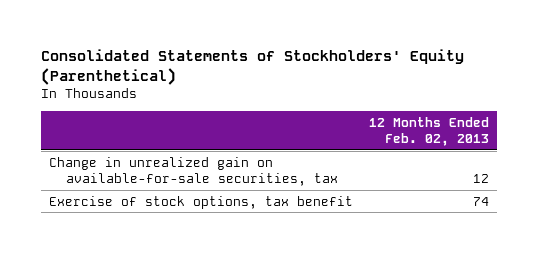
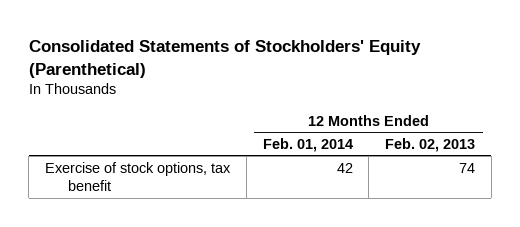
none -> [262,137,353,152] Feb. 01, 2014
[48,156,339,186] Change in unrealized gain on available-for-sale securities, tax -> none

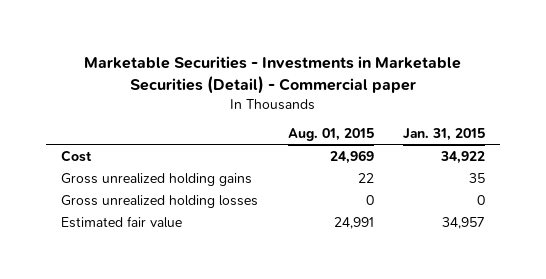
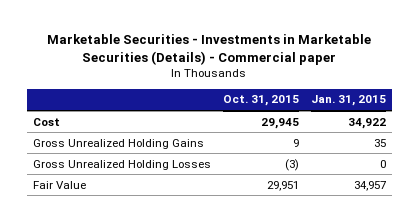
[84,55,462,94] Marketable Securities - Investments in Marketable Securities (Detail) - Commercial paper -> [47,34,372,66] Marketable Securities - Investments in Marketable Securities (Details) - Commercial paper
[287,128,374,142] Aug. 01, 2015 -> none
none -> [222,95,299,107] Oct. 31, 2015
[61,172,253,186] Gross unrealized holding gains -> [32,138,204,149] Gross Unrealized Holding Gains
[61,194,259,208] Gross unrealized holding losses -> [32,159,211,170] Gross Unrealized Holding Losses
[61,215,183,228] Estimated fair value -> [32,180,86,189] Fair Value

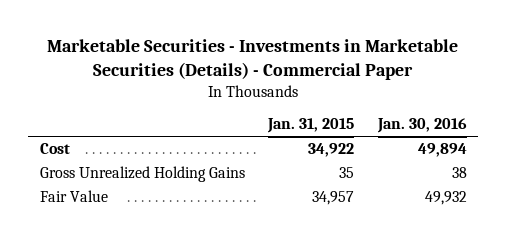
[47,34,372,66] Marketable Securities - Investments in Marketable Securities (Details) - Commercial paper -> [47,39,459,80] Marketable Securities - Investments in Marketable Securities (Details) - Commercial Paper
[222,95,299,107] Oct. 31, 2015 -> none
none -> [376,118,467,134] Jan. 30, 2016
[32,159,211,170] Gross Unrealized Holding Losses -> none

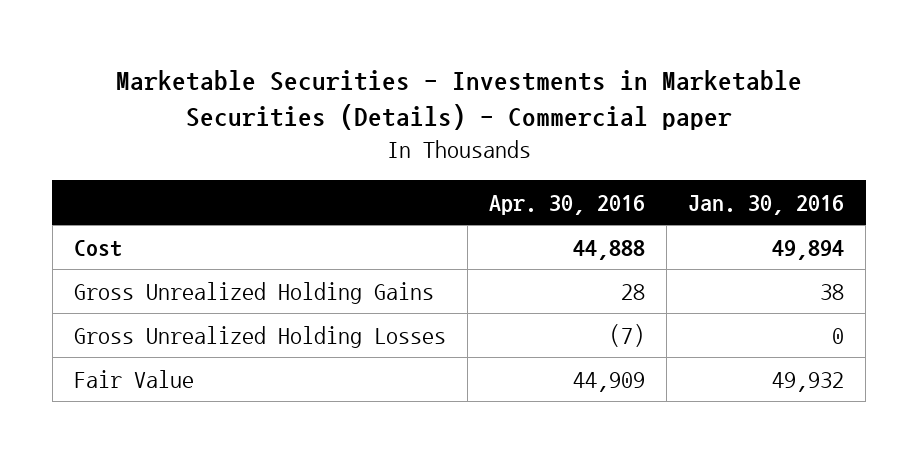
[47,39,459,80] Marketable Securities - Investments in Marketable Securities (Details) - Commercial Paper -> [116,69,803,131] Marketable Securities - Investments in Marketable Securities (Details) - Commercial paper
[267,118,355,134] Jan. 31, 2015 -> none
none -> [489,194,646,215] Apr. 30, 2016
none -> [73,325,446,348] Gross Unrealized Holding Losses

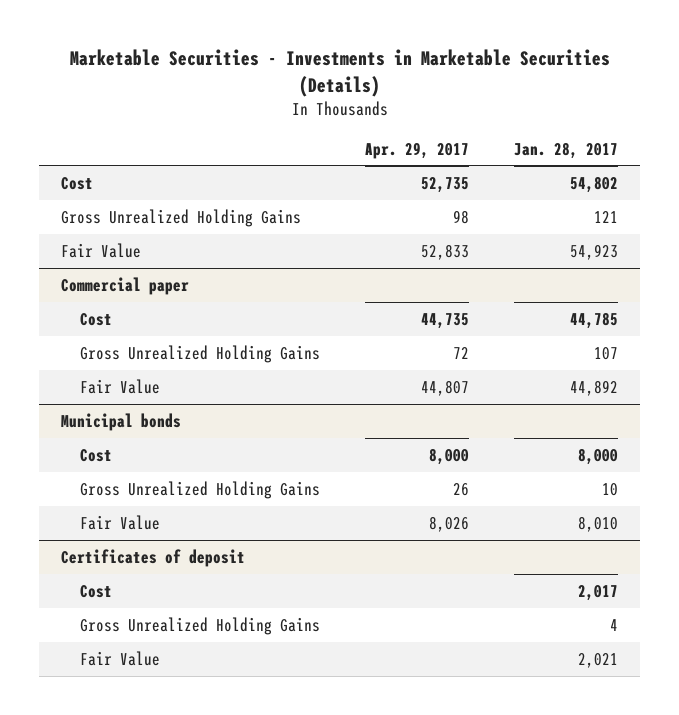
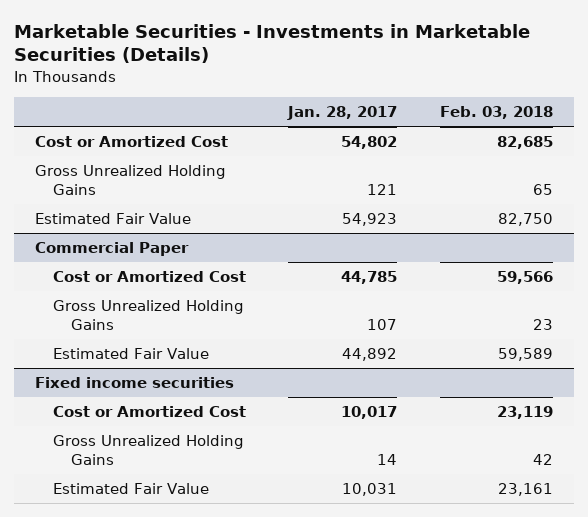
[365,141,470,159] Apr. 29, 2017 -> none
none -> [439,106,553,120] Feb. 03, 2018
[61,176,94,190] Cost -> [35,136,229,148] Cost or Amortized Cost
[61,242,142,258] Fair Value -> [35,213,192,225] Estimated Fair Value
[61,276,190,295] Commercial paper -> [35,242,190,257] Commercial Paper
[80,312,113,326] Cost -> [53,271,247,283] Cost or Amortized Cost
[61,548,246,567] Certificates of deposit -> none
[80,584,113,598] Cost -> none
[80,616,321,635] Gross Unrealized Holding Gains -> none
[80,650,161,666] Fair Value -> none
[80,378,161,394] Fair Value -> [53,348,210,360] Estimated Fair Value
[61,412,182,431] Municipal bonds -> [35,377,235,389] Fixed income securities
[80,448,113,462] Cost -> [53,406,247,418] Cost or Amortized Cost
[577,447,618,465] 8,000 -> [341,406,398,420] 10,017
[601,482,618,496] 10 -> [377,454,398,466] 14
[80,514,161,530] Fair Value -> [53,483,210,495] Estimated Fair Value
[577,515,618,532] 8,010 -> [342,483,398,497] 10,031

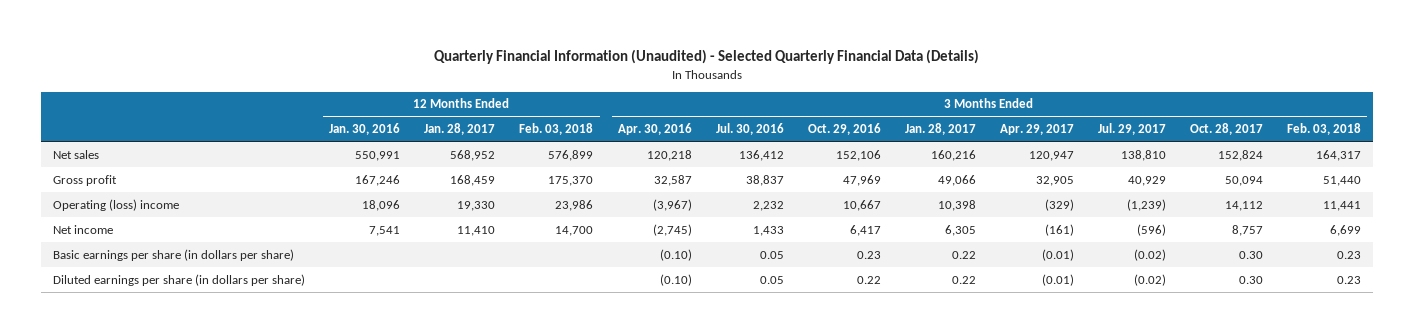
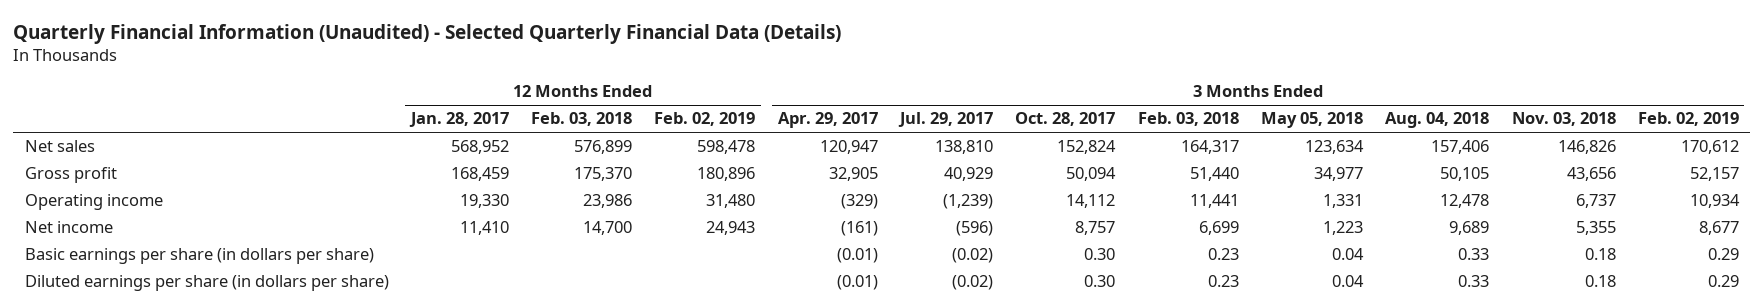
[329,123,401,136] Jan. 30, 2016 -> none
[617,123,692,136] Apr. 30, 2016 -> none
[715,123,784,136] Jul. 30, 2016 -> none
[807,123,881,136] Oct. 29, 2016 -> none
[904,123,976,136] Jan. 28, 2017 -> none
none -> [654,112,756,127] Feb. 02, 2019
none -> [1260,112,1363,129] May 05, 2018
none -> [1385,112,1490,129] Aug. 04, 2018
none -> [1511,112,1616,127] Nov. 03, 2018
none -> [1637,112,1739,127] Feb. 02, 2019
[53,198,180,211] Operating (loss) income -> [24,194,163,211] Operating income

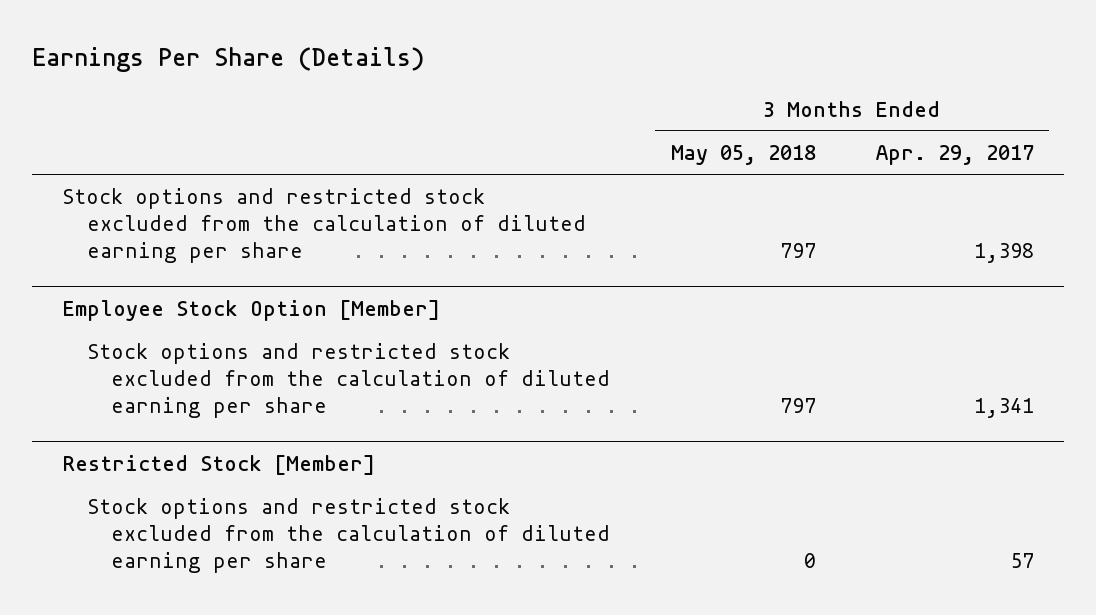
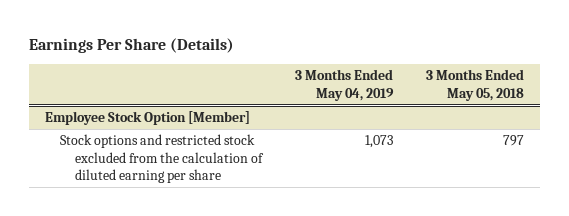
[875,145,1034,166] Apr. 29, 2017 -> none
none -> [294,69,394,101] 3 Months Ended May 04, 2019
[62,188,586,264] Stock options and restricted stock excluded from the calculation of diluted earning per share -> none
[62,454,376,475] Restricted Stock [Member] -> none
[86,498,611,574] Stock options and restricted stock excluded from the calculation of diluted earning per share -> none

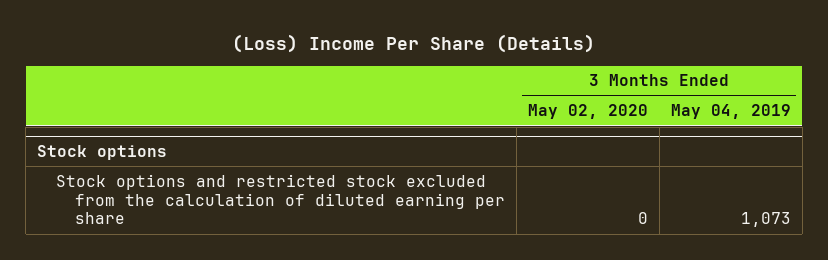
[28,38,234,54] Earnings Per Share (Details) -> [232,34,596,54] (Loss) Income Per Share (Details)
[425,69,524,101] 3 Months Ended May 05, 2018 -> none
none -> [527,104,648,120] May 02, 2020
[45,111,251,126] Employee Stock Option [Member] -> [37,145,168,161] Stock options

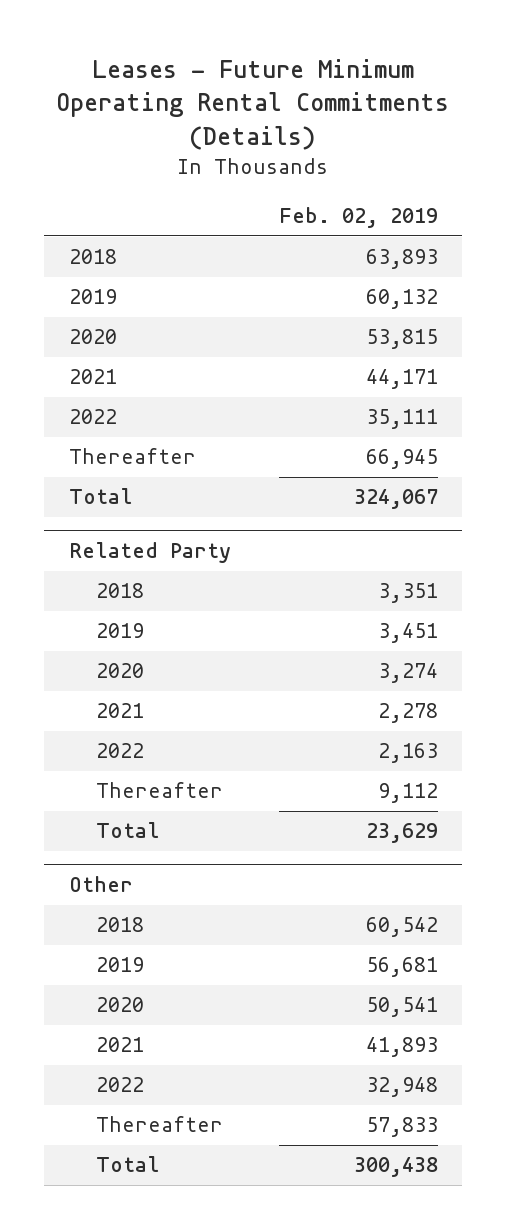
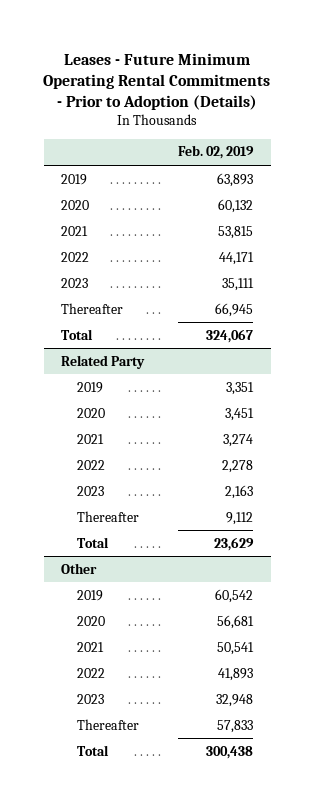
[56,58,450,151] Leases - Future Minimum Operating Rental Commitments (Details) -> [43,52,271,110] Leases - Future Minimum Operating Rental Commitments - Prior to Adoption (Details)
[68,249,117,265] 2018 -> [60,173,87,185] 2019
[68,289,117,305] 2019 -> [60,199,89,210] 2020
[68,329,117,345] 2020 -> [60,225,88,236] 2021
[68,369,117,385] 2021 -> [60,251,89,262] 2022
[68,409,117,425] 2022 -> [60,277,88,288] 2023
[95,583,144,599] 2018 -> [77,381,104,393] 2019
[95,623,144,639] 2019 -> [77,407,106,418] 2020
[95,663,144,679] 2020 -> [77,433,105,444] 2021
[95,703,144,719] 2021 -> [77,459,106,470] 2022
[95,743,144,759] 2022 -> [77,485,105,496] 2023
[95,917,144,933] 2018 -> [77,589,104,601] 2019
[95,957,144,973] 2019 -> [77,615,106,626] 2020
[95,997,144,1013] 2020 -> [77,641,105,652] 2021
[95,1037,144,1053] 2021 -> [77,667,106,678] 2022
[95,1077,144,1093] 2022 -> [77,693,105,704] 2023

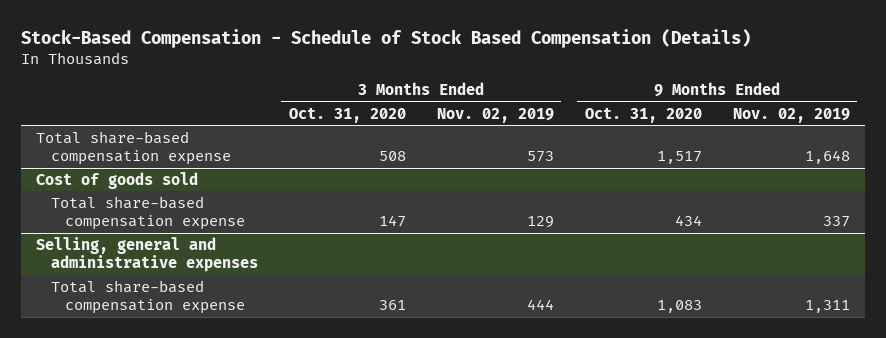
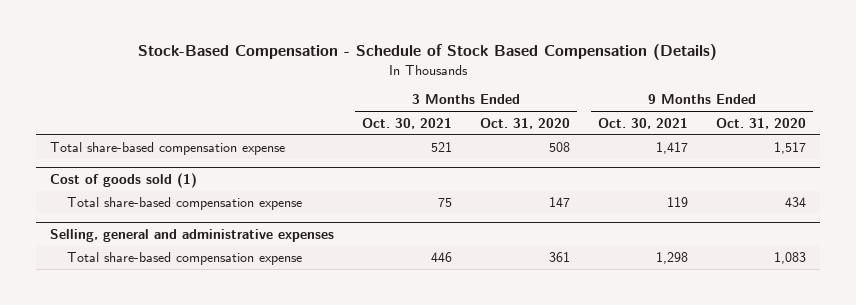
[436,107,554,123] Nov. 02, 2019 -> none
[732,107,850,123] Nov. 02, 2019 -> none
none -> [361,117,452,129] Oct. 30, 2021
none -> [598,117,689,129] Oct. 30, 2021
[36,171,199,189] Cost of goods sold -> [49,172,197,188] Cost of goods sold (1)

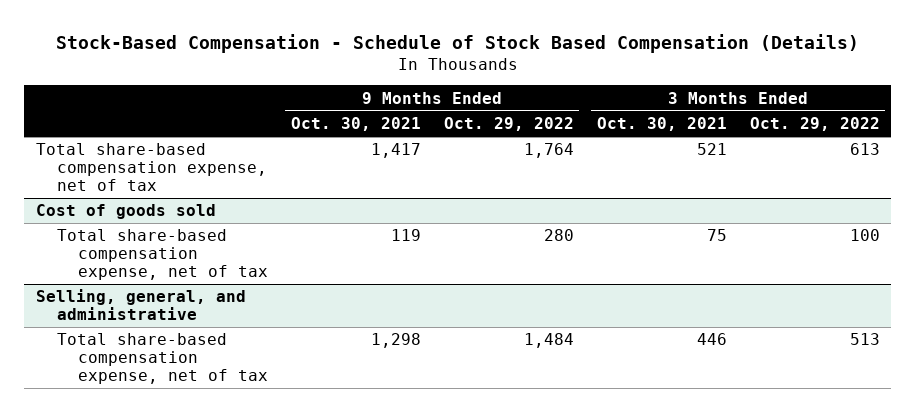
[479,117,570,129] Oct. 31, 2020 -> none
[716,117,807,129] Oct. 31, 2020 -> none
none -> [443,117,574,132] Oct. 29, 2022
none -> [749,117,880,132] Oct. 29, 2022
[49,142,285,156] Total share-based compensation expense -> [35,143,267,192] Total share-based compensation expense, net of tax
[49,172,197,188] Cost of goods sold (1) -> [35,204,216,220] Cost of goods sold
[67,197,303,211] Total share-based compensation expense -> [56,229,269,281] Total share-based compensation expense, net of tax
[49,228,334,242] Selling, general and administrative expenses -> [35,289,246,321] Selling, general, and administrative
[67,252,303,266] Total share-based compensation expense -> [56,333,269,385] Total share-based compensation expense, net of tax

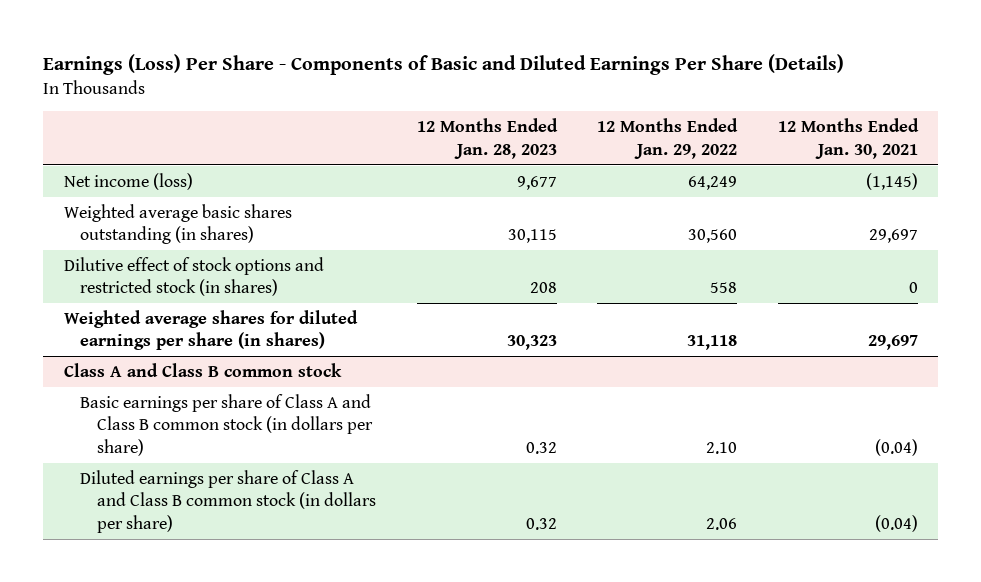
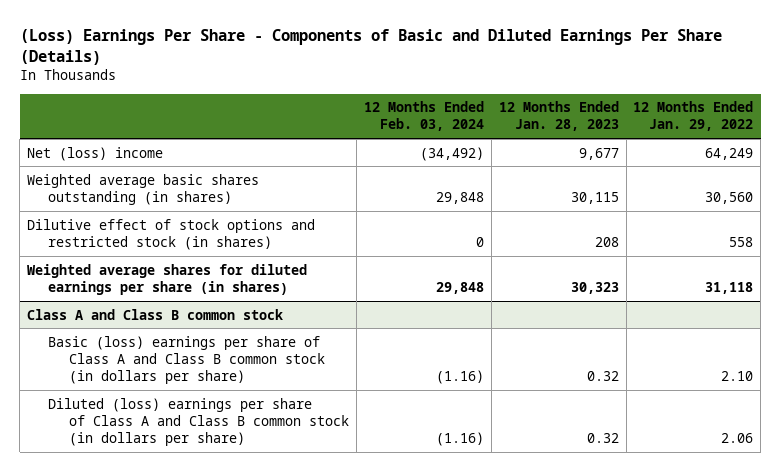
[43,54,845,76] Earnings (Loss) Per Share - Components of Basic and Diluted Earnings Per Share (Details) -> [19,28,722,65] (Loss) Earnings Per Share - Components of Basic and Diluted Earnings Per Share (Details)
[777,118,919,159] 12 Months Ended Jan. 30, 2021 -> none
none -> [363,101,484,132] 12 Months Ended Feb. 03, 2024
[63,172,193,190] Net income (loss) -> [26,146,163,161] Net (loss) income
[80,393,374,456] Basic earnings per share of Class A and Class B common stock (in dollars per share) -> [48,335,326,385] Basic (loss) earnings per share of Class A and Class B common stock (in dollars per share)
[80,469,377,533] Diluted earnings per share of Class A and Class B common stock (in dollars per share) -> [48,397,350,447] Diluted (loss) earnings per share of Class A and Class B common stock (in dollars per share)

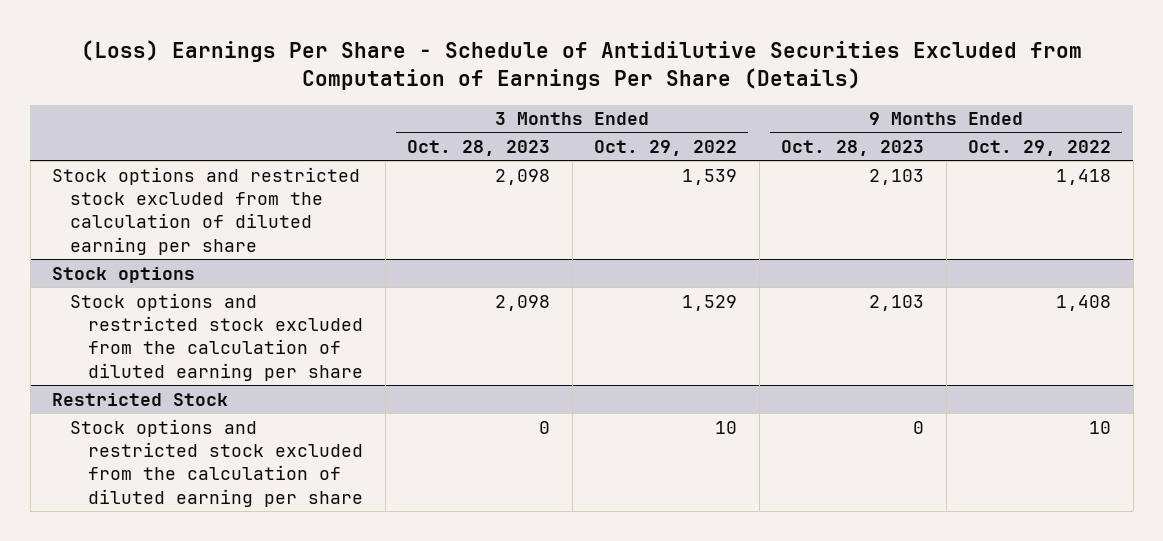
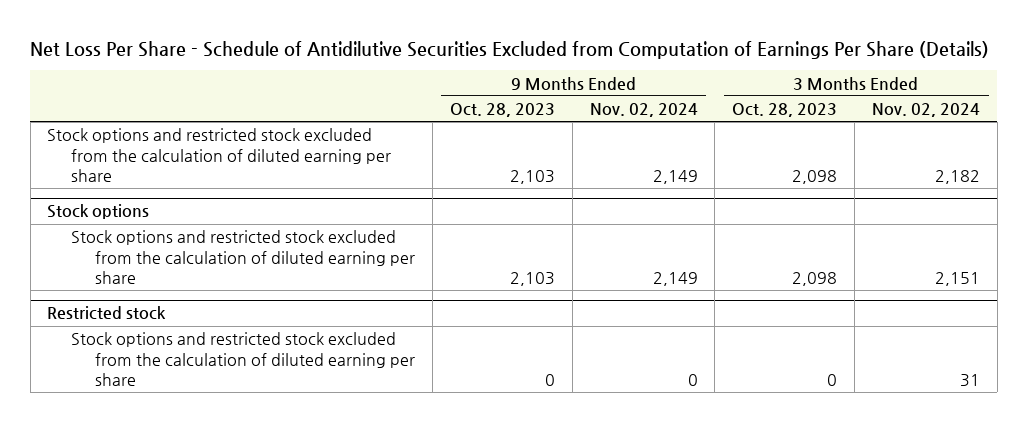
[80,40,1082,91] (Loss) Earnings Per Share - Schedule of Antidilutive Securities Excluded from Computation of Earnings Per Share (Details) -> [30,40,990,59] Net Loss Per Share - Schedule of Antidilutive Securities Excluded from Computation of Earnings Per Share (Details)
[594,140,738,157] Oct. 29, 2022 -> none
[968,140,1112,157] Oct. 29, 2022 -> none
none -> [589,103,698,118] Nov. 02, 2024
none -> [871,103,980,118] Nov. 02, 2024
[52,392,229,406] Restricted Stock -> [47,306,167,321] Restricted stock

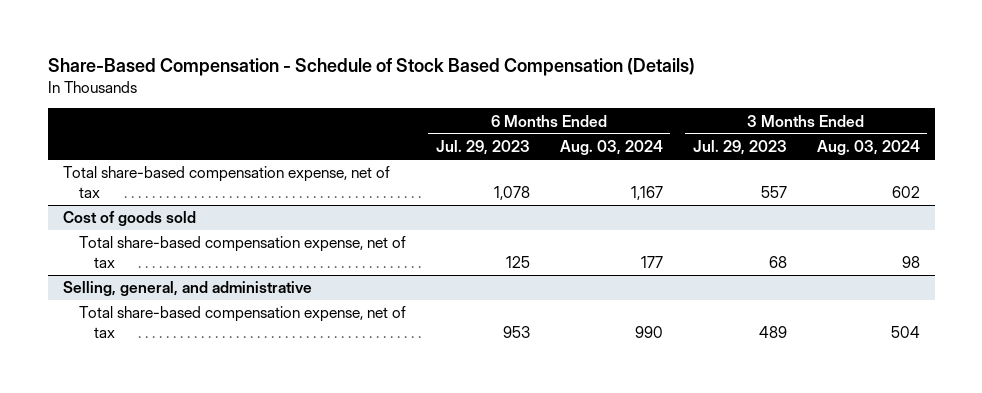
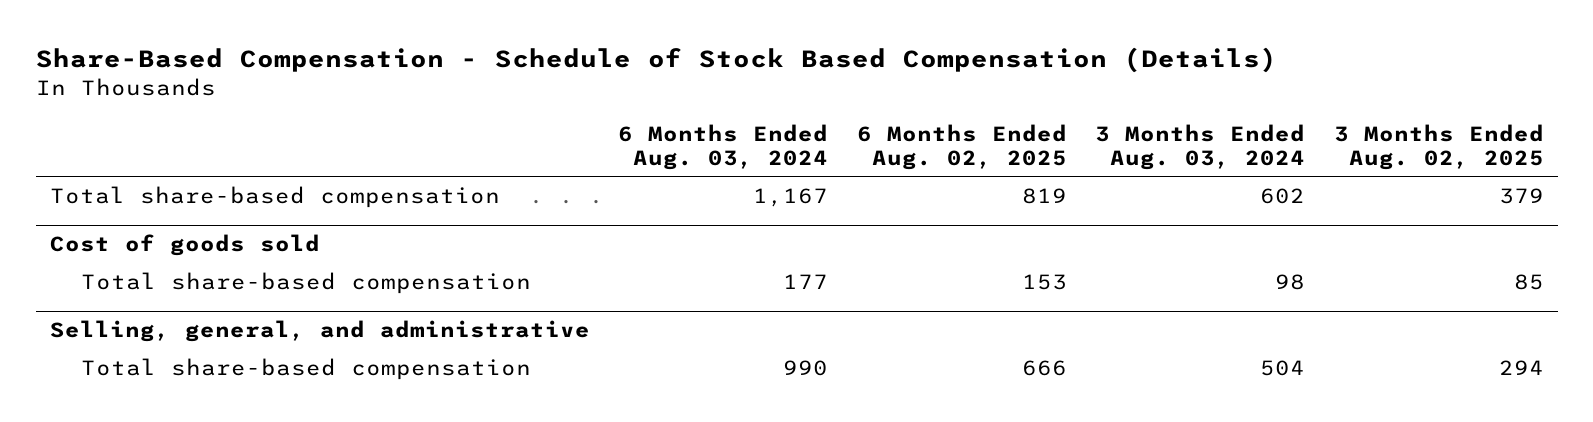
[435,140,530,156] Jul. 29, 2023 -> none
[692,140,787,156] Jul. 29, 2023 -> none
none -> [856,124,1067,170] 6 Months Ended Aug. 02, 2025
none -> [1333,124,1544,170] 3 Months Ended Aug. 02, 2025
[62,166,390,198] Total share-based compensation expense, net of tax -> [49,185,500,208] Total share-based compensation
[78,236,406,268] Total share-based compensation expense, net of tax -> [81,271,532,294] Total share-based compensation
[78,306,406,338] Total share-based compensation expense, net of tax -> [81,357,532,380] Total share-based compensation

